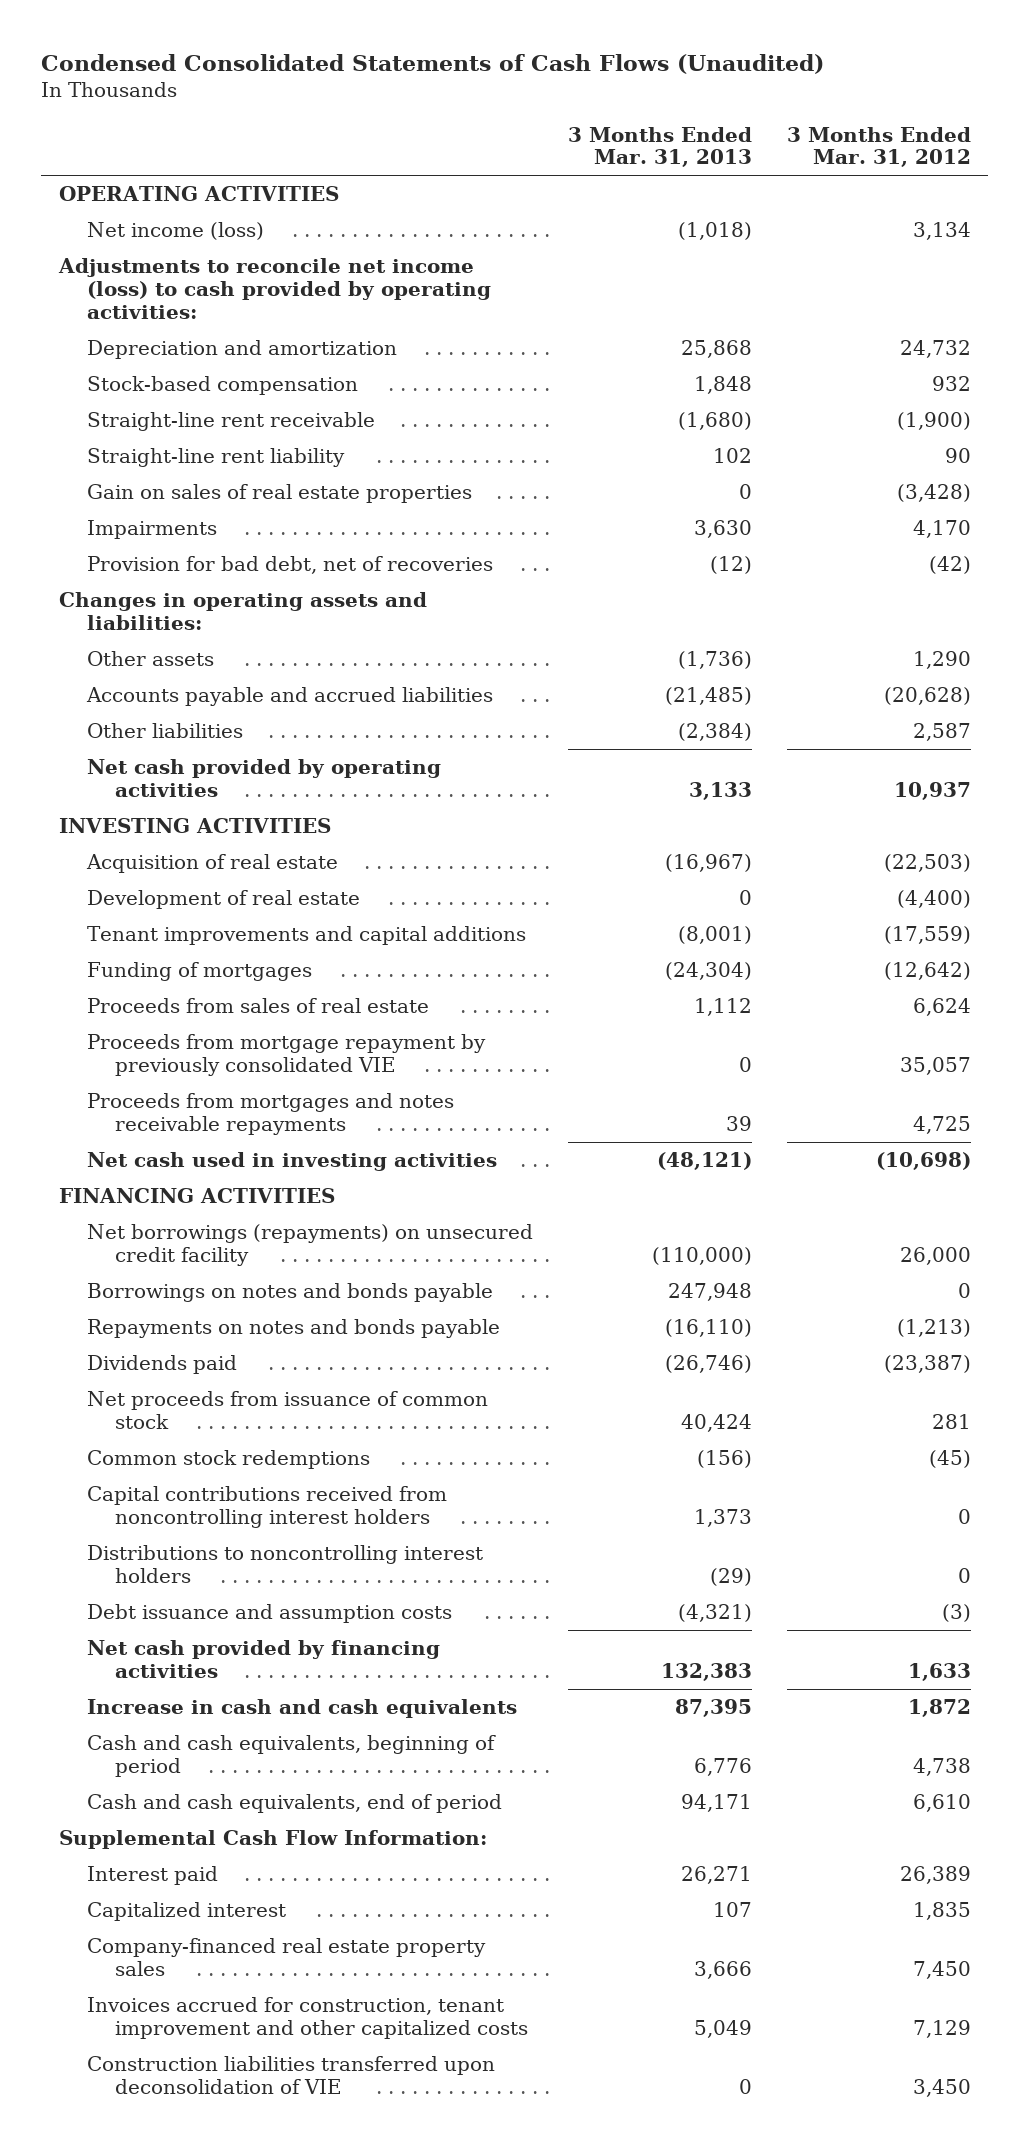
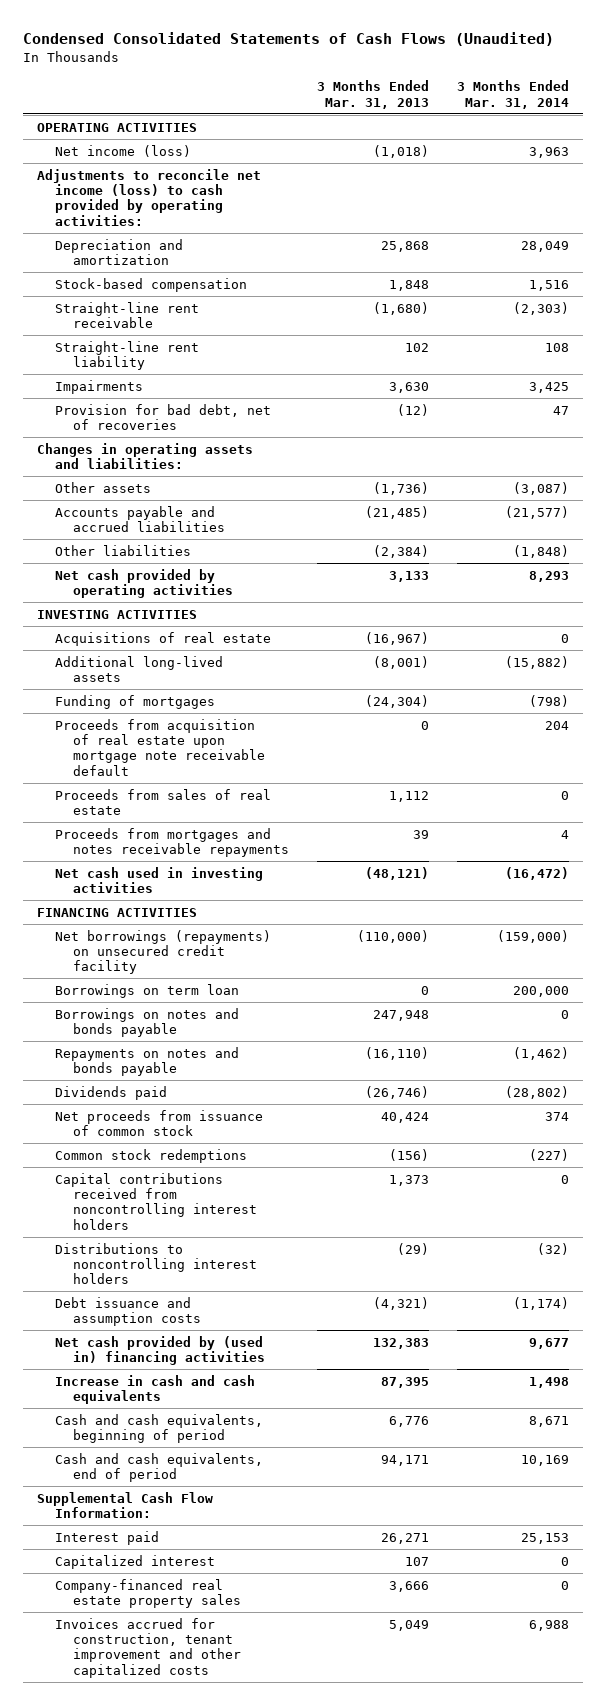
[786,126,971,168] 3 Months Ended Mar. 31, 2012 -> none
none -> [456,80,569,109] 3 Months Ended Mar. 31, 2014
[87,484,473,504] Gain on sales of real estate properties -> none
[87,890,361,910] Development of real estate -> none
[86,854,339,874] Acquisition of real estate -> [55,631,272,646] Acquisitions of real estate
[87,926,527,946] Tenant improvements and capital additions -> [55,655,224,683] Additional long-lived assets
none -> [55,718,265,776] Proceeds from acquisition of real estate upon mortgage note receivable default
[87,1034,487,1076] Proceeds from mortgage repayment by previously consolidated VIE -> none
none -> [55,983,240,998] Borrowings on term loan
[87,1640,441,1678] Net cash provided by financing activities -> [55,1335,265,1366] Net cash provided by (used in) financing activities
[87,2056,496,2094] Construction liabilities transferred upon deconsolidation of VIE -> none

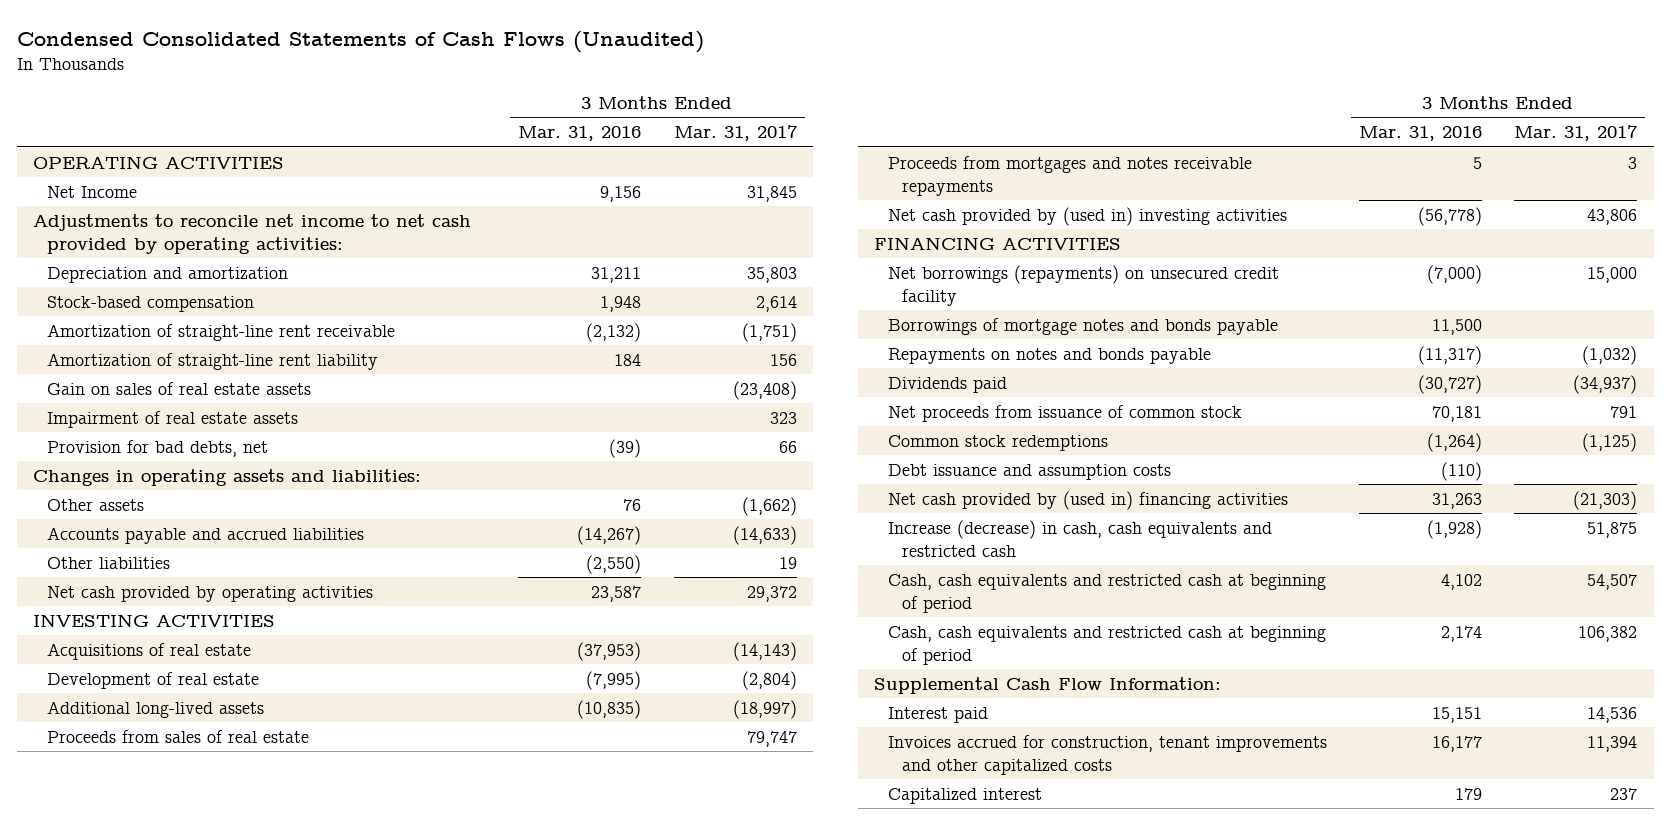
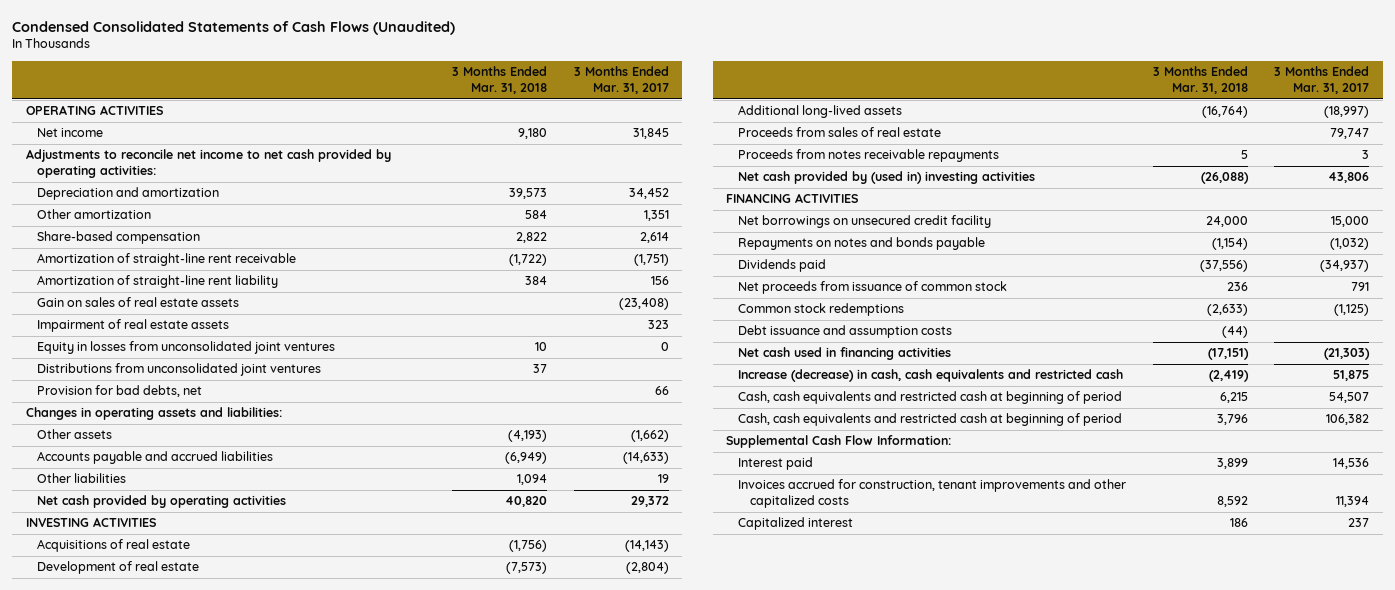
[518,126,642,142] Mar. 31, 2016 -> none
none -> [451,66,547,95] 3 Months Ended Mar. 31, 2018
[47,185,138,198] Net Income -> [37,128,104,138] Net income
[746,266,797,283] 35,803 -> [628,188,669,200] 34,452
none -> [37,209,152,220] Other amortization
[47,295,255,312] Stock-based compensation -> [37,231,201,245] Share-based compensation
none -> [37,341,336,355] Equity in losses from unconsolidated joint ventures
none -> [37,363,322,377] Distributions from unconsolidated joint ventures
[888,155,1253,197] Proceeds from mortgages and notes receivable repayments -> [738,149,1000,163] Proceeds from notes receivable repayments
[888,317,1279,335] Borrowings of mortgage notes and bonds payable -> none
[888,264,1280,307] Net borrowings (repayments) on unsecured credit facility -> [738,215,992,229] Net borrowings on unsecured credit facility
[888,490,1289,510] Net cash provided by (used in) financing activities -> [738,347,952,361] Net cash used in financing activities

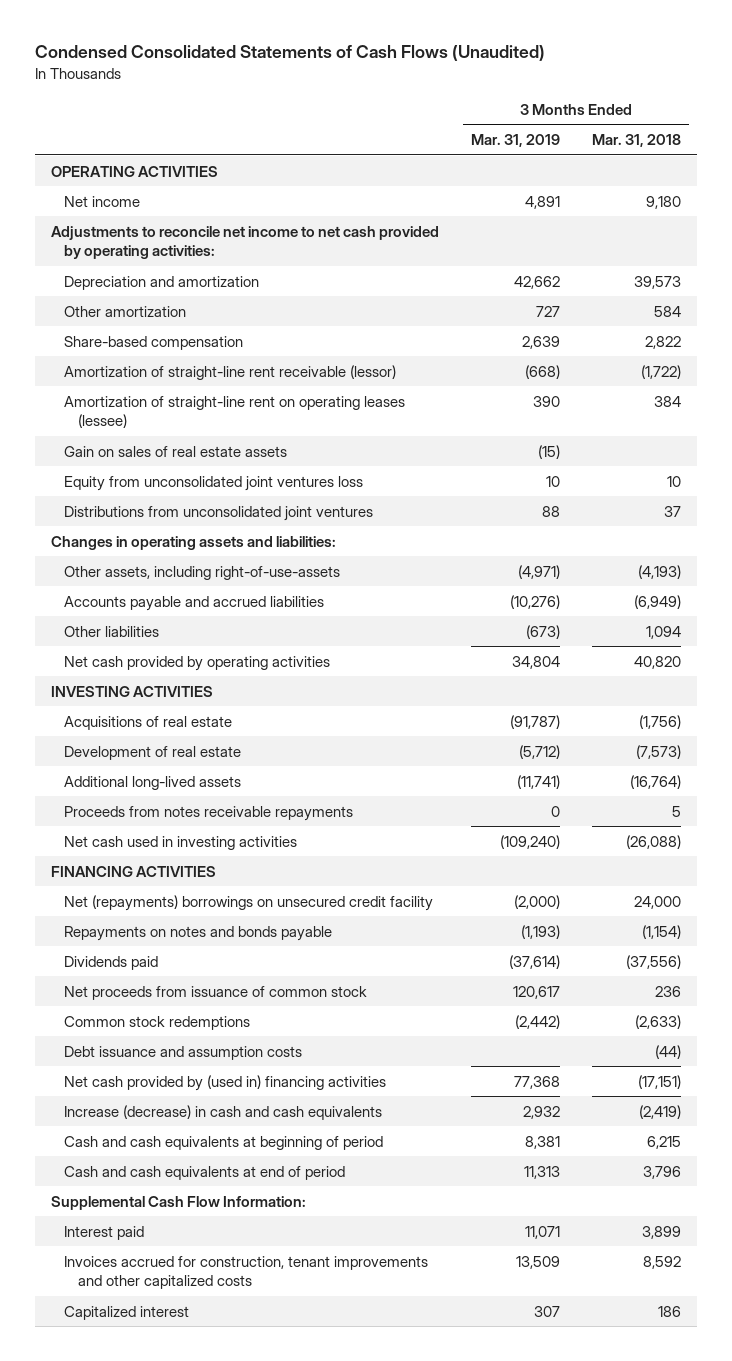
[573,66,669,95] 3 Months Ended Mar. 31, 2017 -> none
none -> [471,133,561,147] Mar. 31, 2019
[37,253,297,267] Amortization of straight-line rent receivable -> [64,364,397,380] Amortization of straight-line rent receivable (lessor)
[37,275,279,289] Amortization of straight-line rent liability -> [64,395,406,428] Amortization of straight-line rent on operating leases (lessee)
[37,319,230,333] Impairment of real estate assets -> none
[37,341,336,355] Equity in losses from unconsolidated joint ventures -> [64,475,364,491] Equity from unconsolidated joint ventures loss
[37,385,203,398] Provision for bad debts, net -> none
[37,429,113,440] Other assets -> [64,565,341,580] Other assets, including right-of-use-assets
[738,127,942,138] Proceeds from sales of real estate -> none
[738,171,1036,185] Net cash provided by (used in) investing activities -> [64,835,298,850] Net cash used in investing activities
[738,215,992,229] Net borrowings on unsecured credit facility -> [64,894,434,911] Net (repayments) borrowings on unsecured credit facility
[738,347,952,361] Net cash used in financing activities -> [64,1074,387,1091] Net cash provided by (used in) financing activities
[738,369,1124,383] Increase (decrease) in cash, cash equivalents and restricted cash -> [64,1104,383,1120] Increase (decrease) in cash and cash equivalents
[738,391,1123,405] Cash, cash equivalents and restricted cash at beginning of period -> [64,1135,384,1150] Cash and cash equivalents at beginning of period
[738,413,1123,427] Cash, cash equivalents and restricted cash at beginning of period -> [64,1165,346,1180] Cash and cash equivalents at end of period

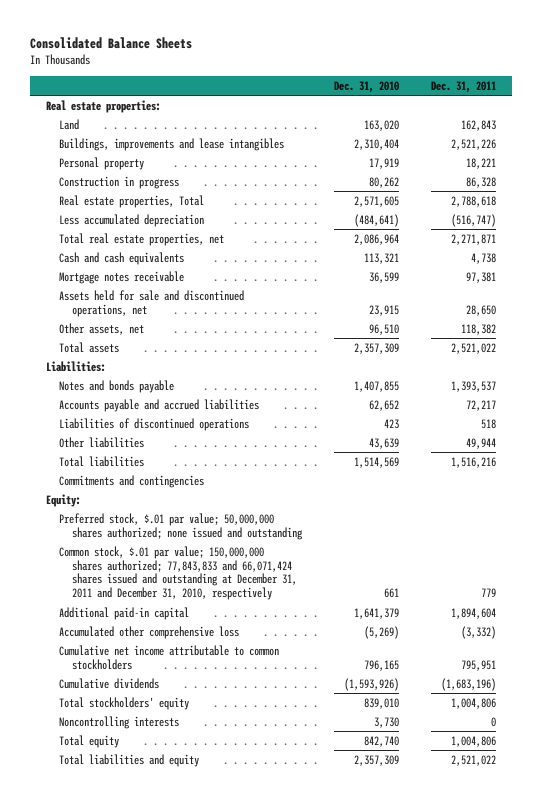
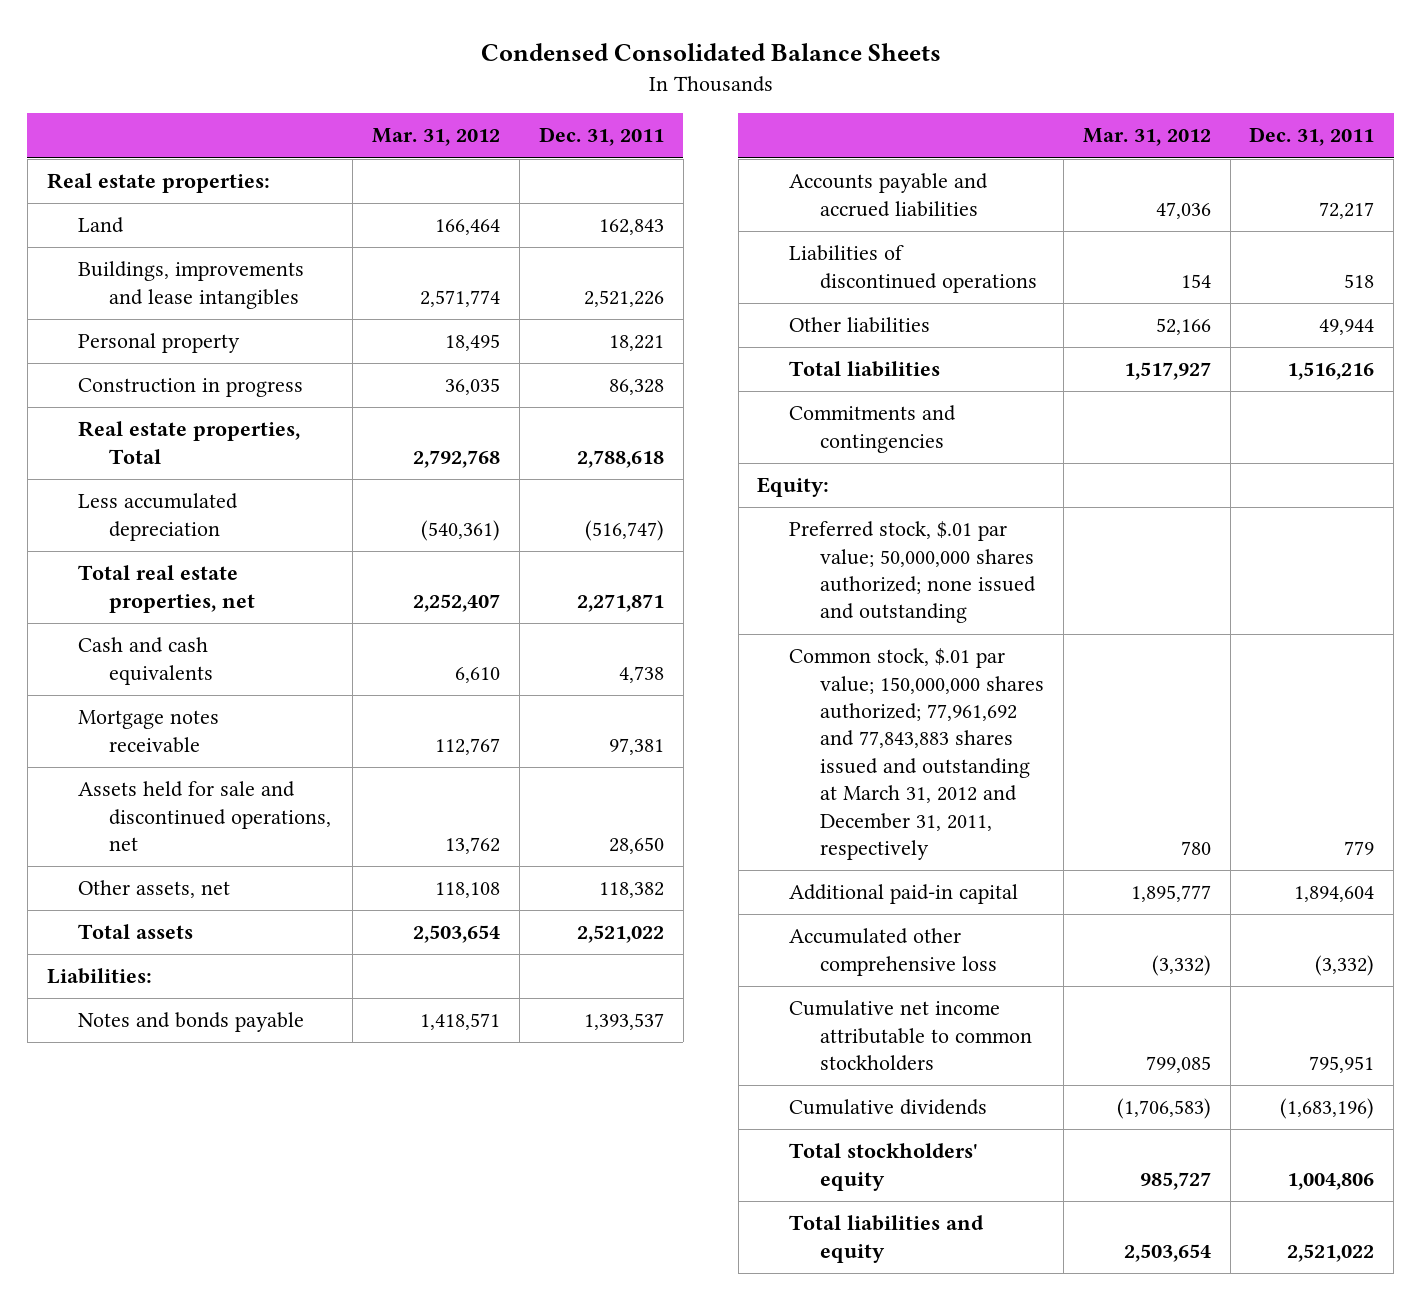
[29,37,192,50] Consolidated Balance Sheets -> [480,43,941,62] Condensed Consolidated Balance Sheets
[333,80,399,93] Dec. 31, 2010 -> none
none -> [371,128,500,147] Mar. 31, 2012
[58,545,297,601] Common stock, $.01 par value; 150,000,000 shares authorized; 77,843,833 and 66,071,424 shares issued and outstanding at December 31, 2011 and December 31, 2010, respectively -> [788,648,1044,860] Common stock, $.01 par value; 150,000,000 shares authorized; 77,961,692 and 77,843,883 shares issued and outstanding at March 31, 2012 and December 31, 2011, respectively
[58,715,179,729] Noncontrolling interests -> none
[58,734,119,748] Total equity -> none

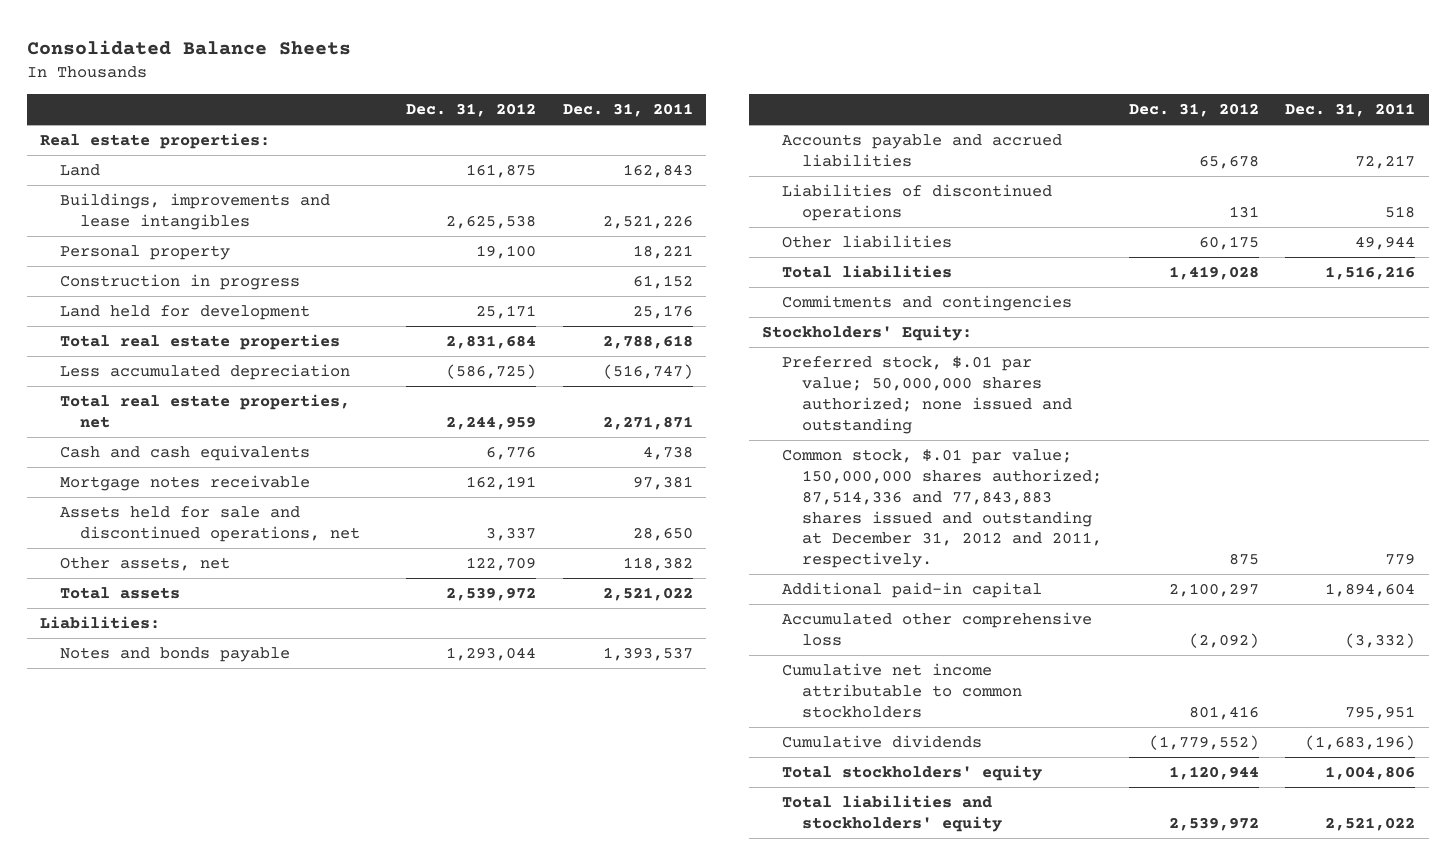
[480,43,941,62] Condensed Consolidated Balance Sheets -> [26,39,351,55] Consolidated Balance Sheets
[371,128,500,147] Mar. 31, 2012 -> none
none -> [406,103,537,118] Dec. 31, 2012
[608,379,664,396] 86,328 -> [632,274,693,289] 61,152
none -> [60,304,311,320] Land held for development
[77,421,300,464] Real estate properties, Total -> [60,333,341,350] Total real estate properties
[757,477,830,498] Equity: -> [762,324,973,341] Stockholders' Equity:
[788,648,1044,860] Common stock, $.01 par value; 150,000,000 shares authorized; 77,961,692 and 77,843,883 shares issued and outstanding at March 31, 2012 and December 31, 2011, respectively -> [782,448,1103,569] Common stock, $.01 par value; 150,000,000 shares authorized; 87,514,336 and 77,843,883 shares issued and outstanding at December 31, 2012 and 2011, respectively.
[788,1215,984,1263] Total liabilities and equity -> [782,794,1003,832] Total liabilities and stockholders' equity

